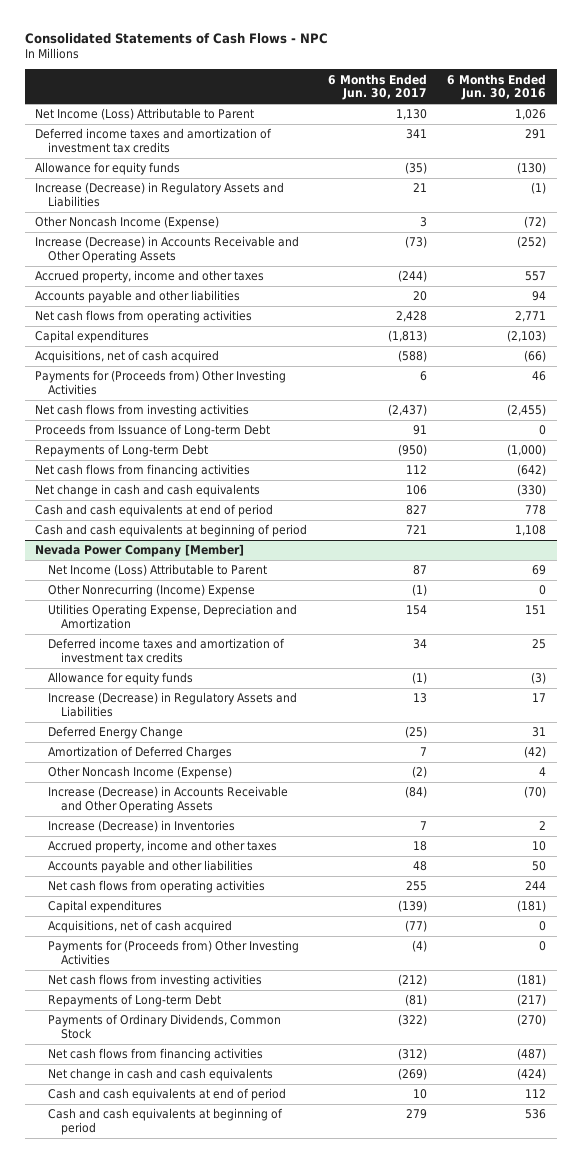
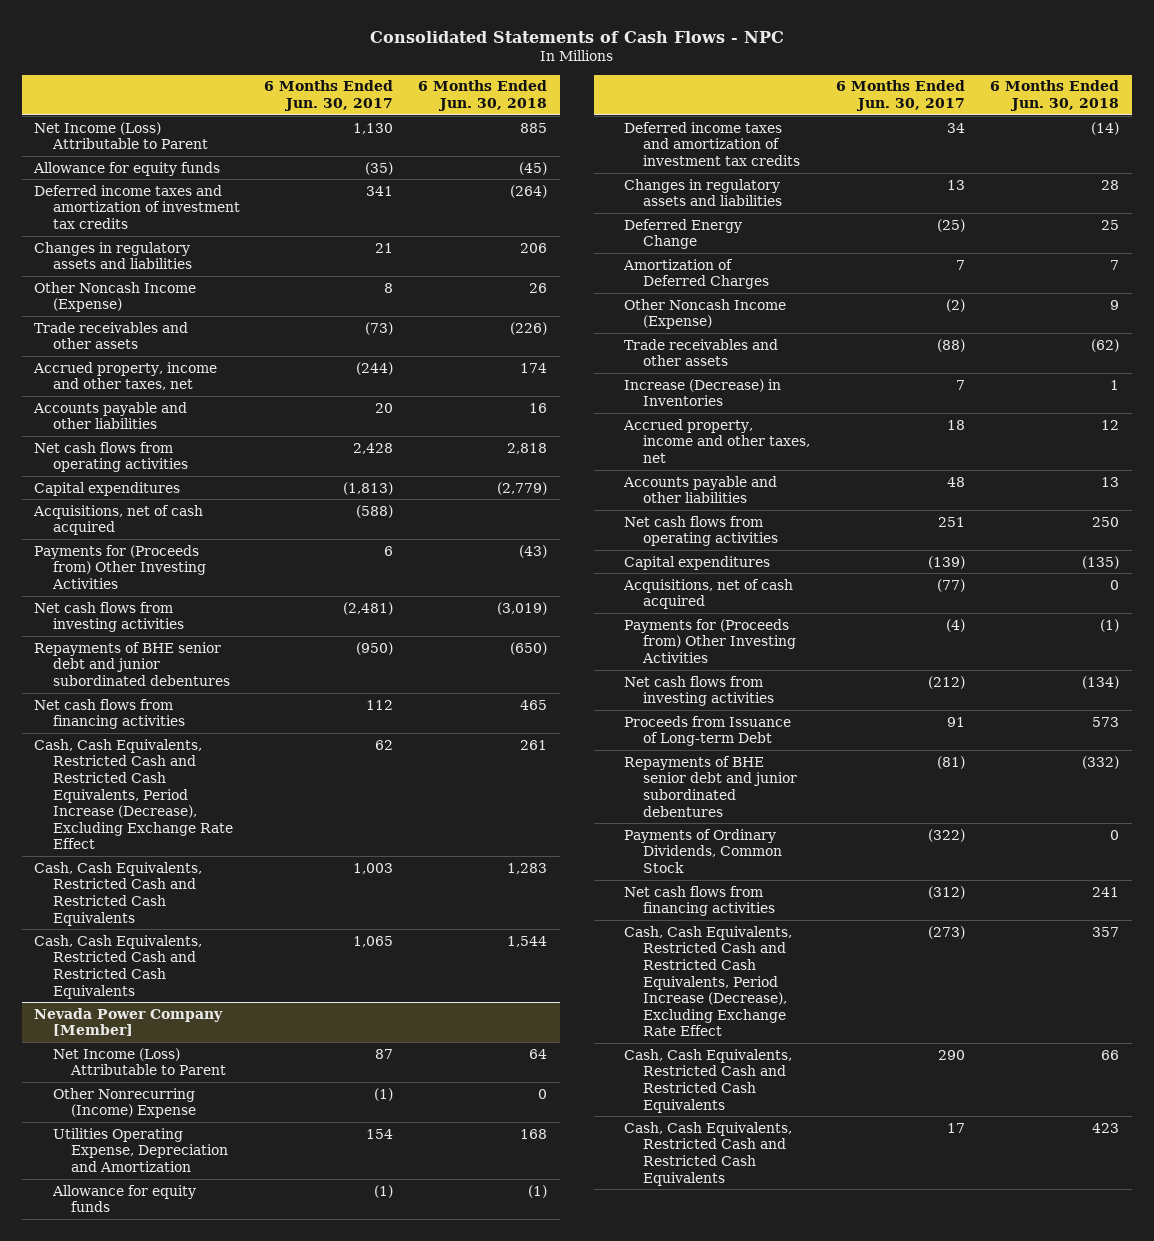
[447,73,547,101] 6 Months Ended Jun. 30, 2016 -> none
none -> [418,80,548,111] 6 Months Ended Jun. 30, 2018
[35,128,273,153] Deferred income taxes and amortization of investment tax credits -> [34,184,240,229] Deferred income taxes and amortization of investment tax credits
[35,182,285,207] Increase (Decrease) in Regulatory Assets and Liabilities -> [34,241,192,270] Changes in regulatory assets and liabilities
[419,217,427,228] 3 -> [384,282,394,293] 8
[35,236,300,263] Increase (Decrease) in Accounts Receivable and Other Operating Assets -> [34,321,189,350] Trade receivables and other assets
[35,270,265,284] Accrued property, income and other taxes -> [33,361,218,391] Accrued property, income and other taxes, net
[35,424,271,438] Proceeds from Issuance of Long-term Debt -> none
[387,404,427,417] (2,437) -> [343,601,394,615] (2,481)
[35,444,209,458] Repayments of Long-term Debt -> [34,641,230,686] Repayments of BHE senior debt and junior subordinated debentures
[35,484,261,498] Net change in cash and cash equivalents -> none
[35,504,274,518] Cash and cash equivalents at end of period -> none
[35,524,308,538] Cash and cash equivalents at beginning of period -> none
none -> [34,738,233,850] Cash, Cash Equivalents, Restricted Cash and Restricted Cash Equivalents, Period Increase (Decrease), Excluding Exchange Rate Effect
none -> [34,861,203,926] Cash, Cash Equivalents, Restricted Cash and Restricted Cash Equivalents
none -> [34,934,203,999] Cash, Cash Equivalents, Restricted Cash and Restricted Cash Equivalents
[47,638,285,663] Deferred income taxes and amortization of investment tax credits -> [624,121,800,166] Deferred income taxes and amortization of investment tax credits
[47,692,297,717] Increase (Decrease) in Regulatory Assets and Liabilities -> [624,178,782,207] Changes in regulatory assets and liabilities
[47,786,288,813] Increase (Decrease) in Accounts Receivable and Other Operating Assets -> [624,338,779,367] Trade receivables and other assets
[404,786,427,799] (84) -> [937,338,966,352] (88)
[47,840,277,854] Accrued property, income and other taxes -> [623,418,810,463] Accrued property, income and other taxes, net
[405,881,427,892] 255 -> [938,516,966,527] 251
none -> [624,715,792,747] Proceeds from Issuance of Long-term Debt
[47,994,221,1008] Repayments of Long-term Debt -> [624,755,797,817] Repayments of BHE senior debt and junior subordinated debentures
[47,1068,273,1082] Net change in cash and cash equivalents -> none
[47,1088,286,1102] Cash and cash equivalents at end of period -> none
[47,1108,283,1135] Cash and cash equivalents at beginning of period -> none
none -> [624,925,793,1037] Cash, Cash Equivalents, Restricted Cash and Restricted Cash Equivalents, Period Increase (Decrease), Excluding Exchange Rate Effect
none -> [624,1048,793,1113] Cash, Cash Equivalents, Restricted Cash and Restricted Cash Equivalents
none -> [624,1121,793,1186] Cash, Cash Equivalents, Restricted Cash and Restricted Cash Equivalents

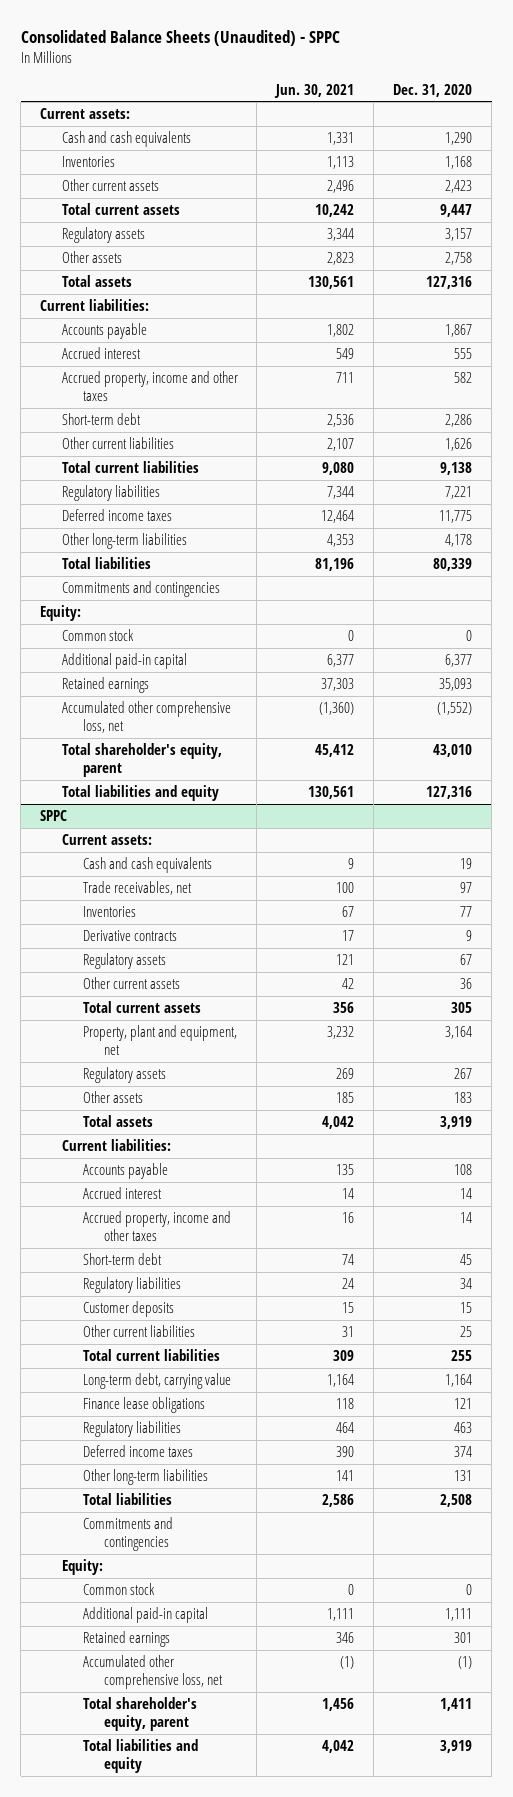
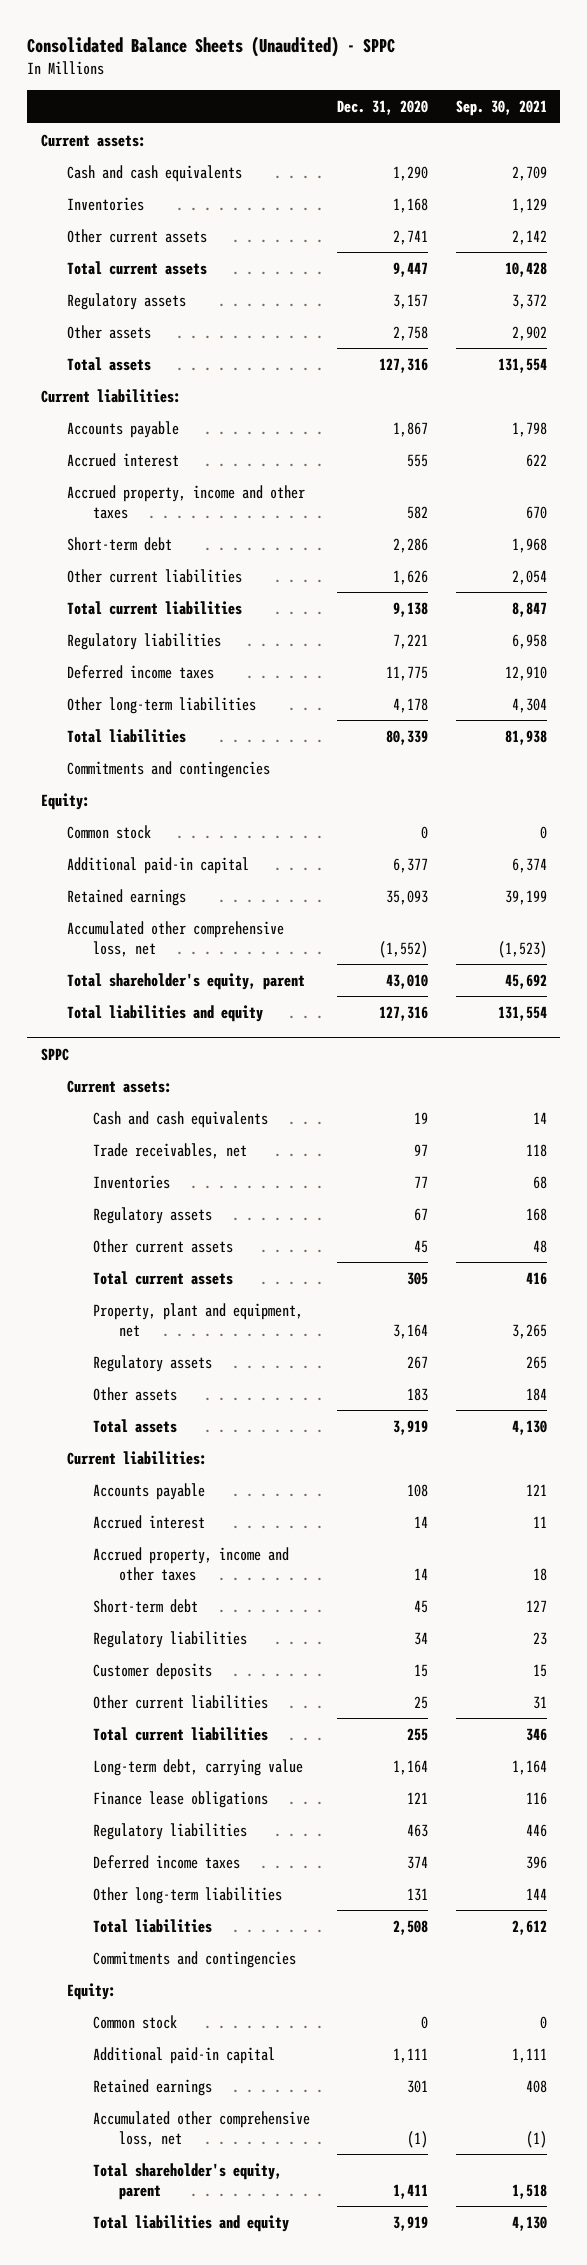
[274,83,355,98] Jun. 30, 2021 -> none
none -> [455,100,547,117] Sep. 30, 2021
[445,180,473,194] 2,423 -> [393,229,429,245] 2,741
[82,930,177,942] Derivative contracts -> none
[460,978,473,990] 36 -> [414,1239,429,1253] 45

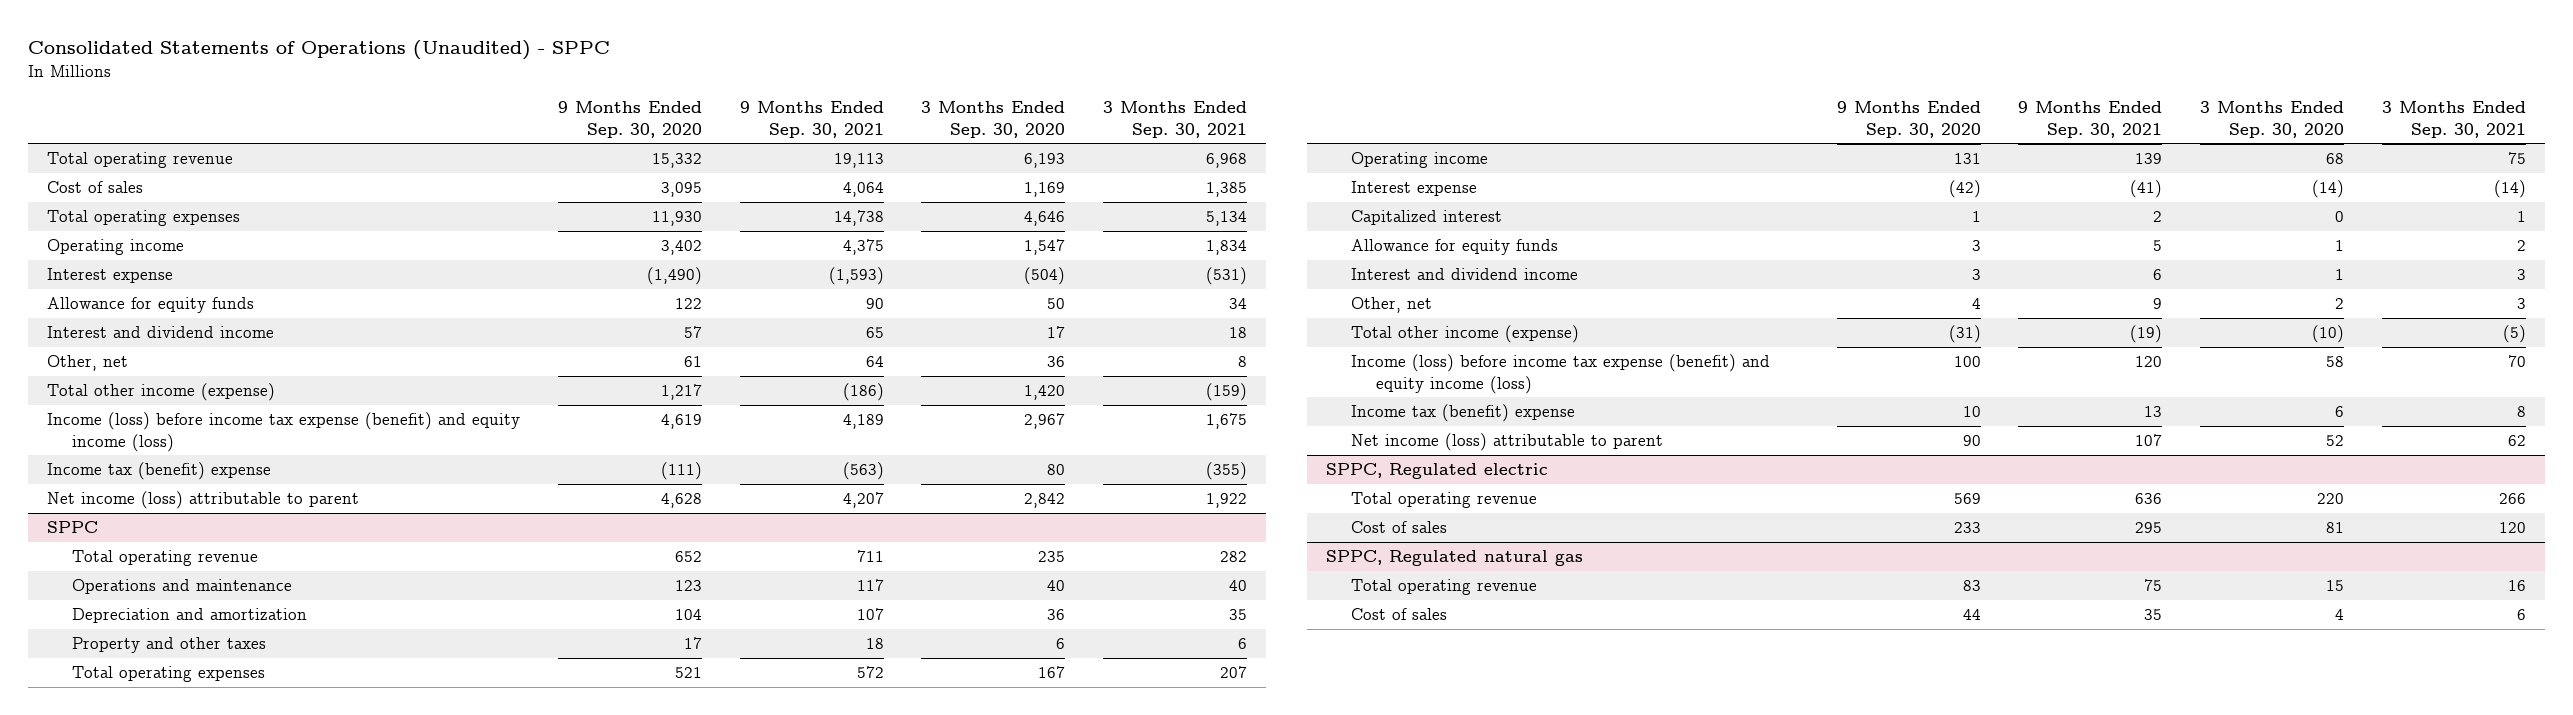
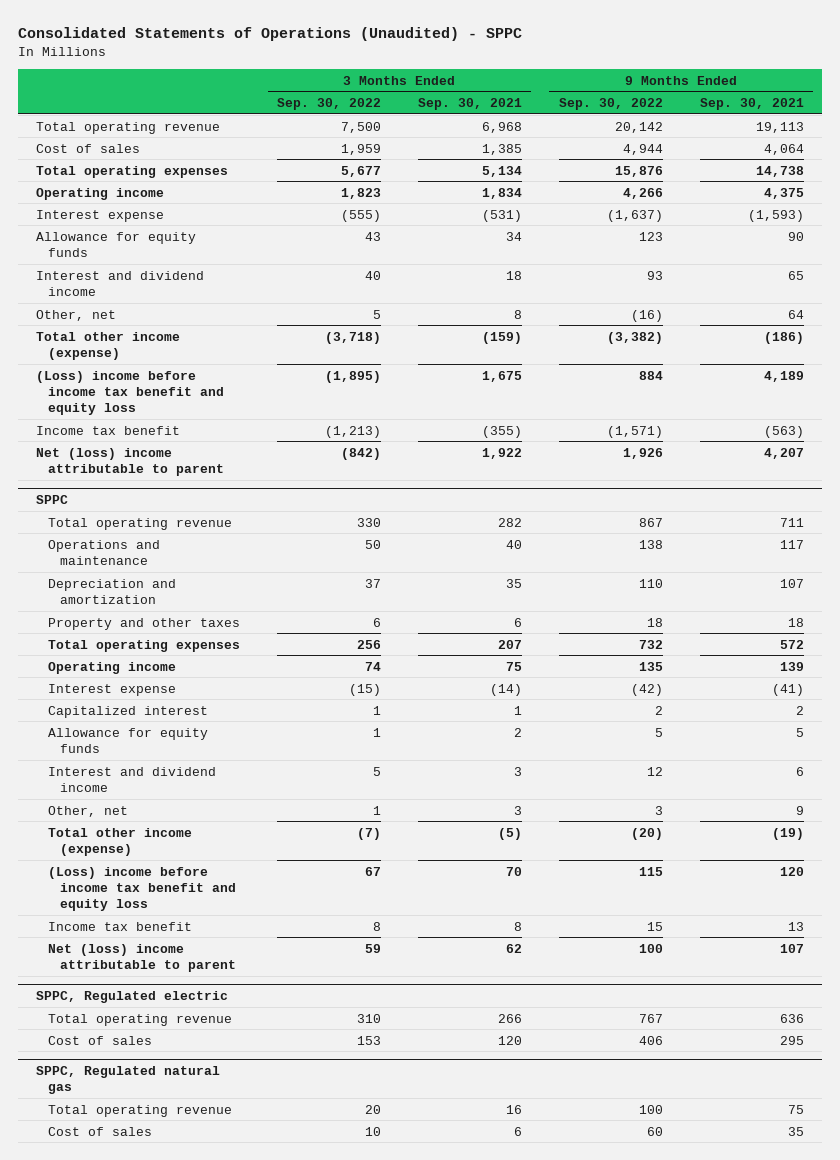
[557,101,702,138] 9 Months Ended Sep. 30, 2020 -> none
[921,101,1066,138] 3 Months Ended Sep. 30, 2020 -> none
none -> [276,98,381,111] Sep. 30, 2022
none -> [558,98,663,111] Sep. 30, 2022
[47,412,521,452] Income (loss) before income tax expense (benefit) and equity income (loss) -> [36,370,224,416] (Loss) income before income tax benefit and equity loss
[47,462,272,481] Income tax (benefit) expense -> [36,425,181,435] Income tax benefit
[47,491,360,510] Net income (loss) attributable to parent -> [36,447,224,476] Net (loss) income attributable to parent
[1351,354,1771,394] Income (loss) before income tax expense (benefit) and equity income (loss) -> [47,866,236,912] (Loss) income before income tax benefit and equity loss
[1351,404,1576,423] Income tax (benefit) expense -> [47,921,192,931] Income tax benefit
[1351,433,1664,452] Net income (loss) attributable to parent -> [47,943,236,972] Net (loss) income attributable to parent

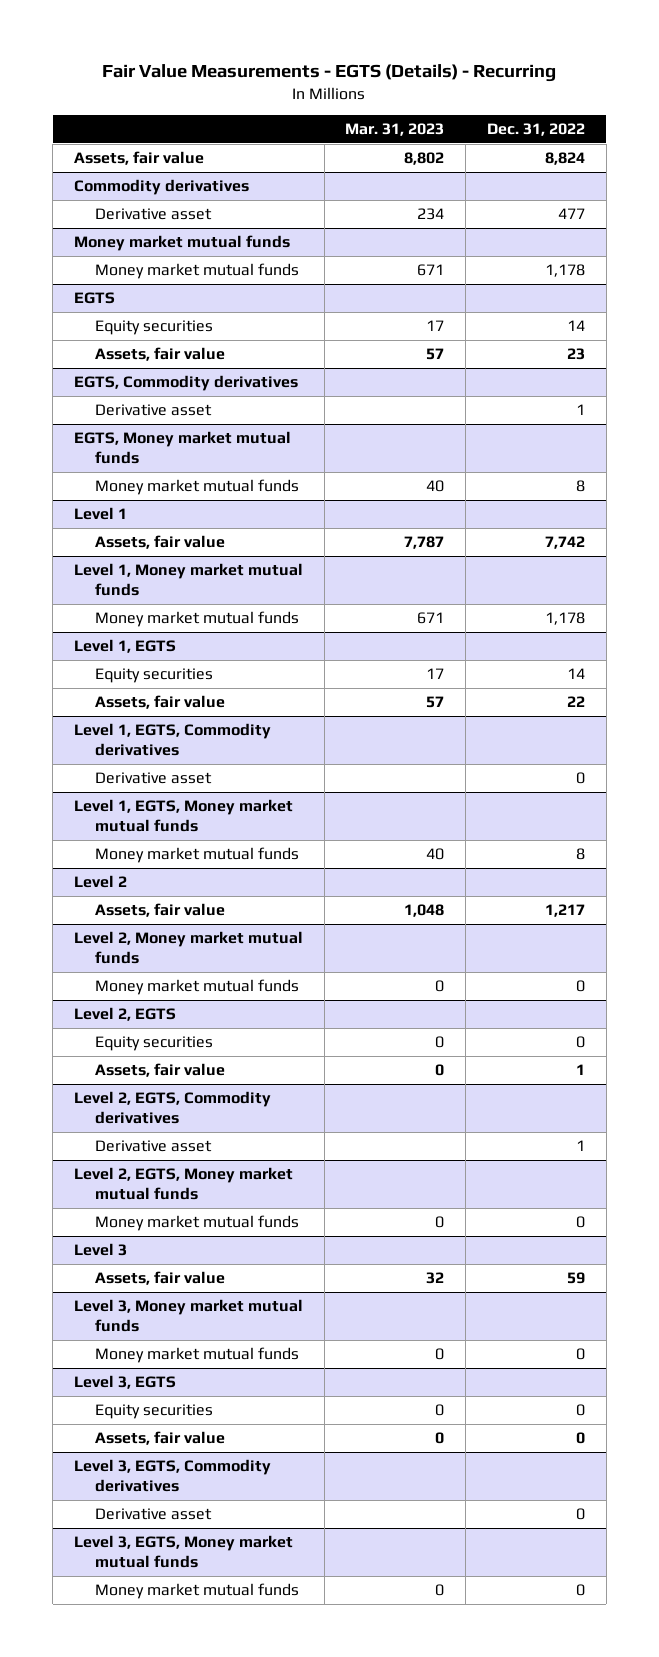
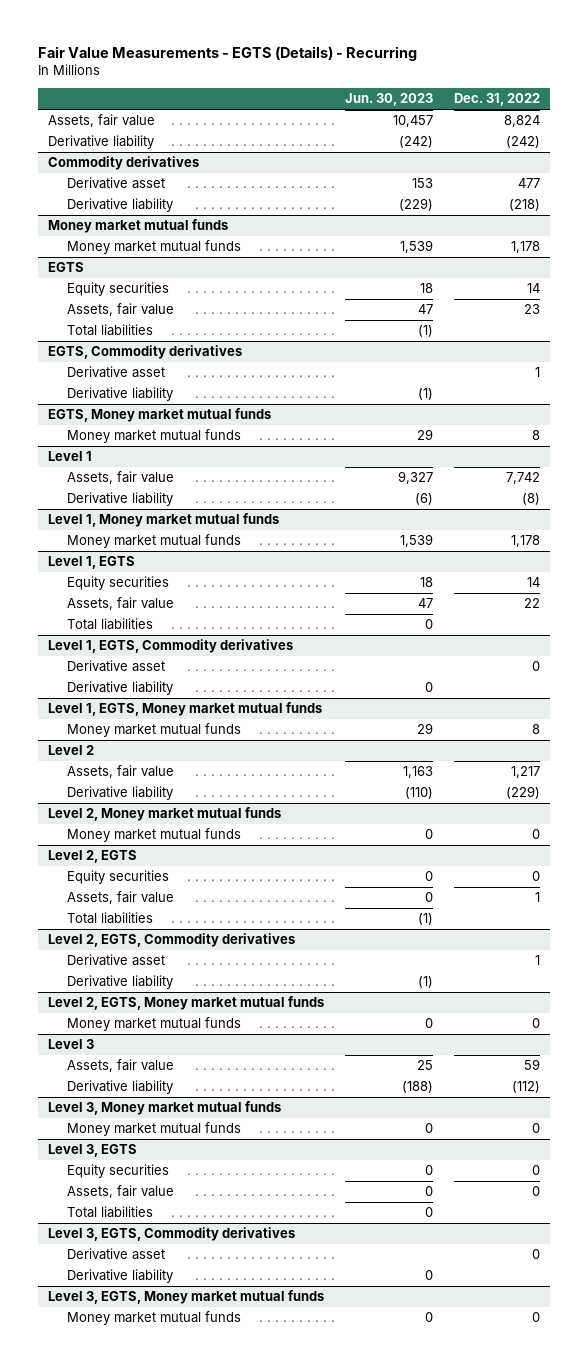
[345,123,445,137] Mar. 31, 2023 -> none
none -> [344,93,433,107] Jun. 30, 2023
none -> [48,135,155,150] Derivative liability
none -> [67,198,174,213] Derivative liability
none -> [67,324,154,337] Total liabilities
none -> [67,387,174,402] Derivative liability
none -> [67,492,174,507] Derivative liability
none -> [67,618,154,631] Total liabilities
none -> [67,681,174,696] Derivative liability
none -> [67,786,174,801] Derivative liability
none -> [67,912,154,925] Total liabilities
none -> [67,975,174,990] Derivative liability
none -> [67,1080,174,1095] Derivative liability
none -> [67,1206,154,1219] Total liabilities
none -> [67,1269,174,1284] Derivative liability

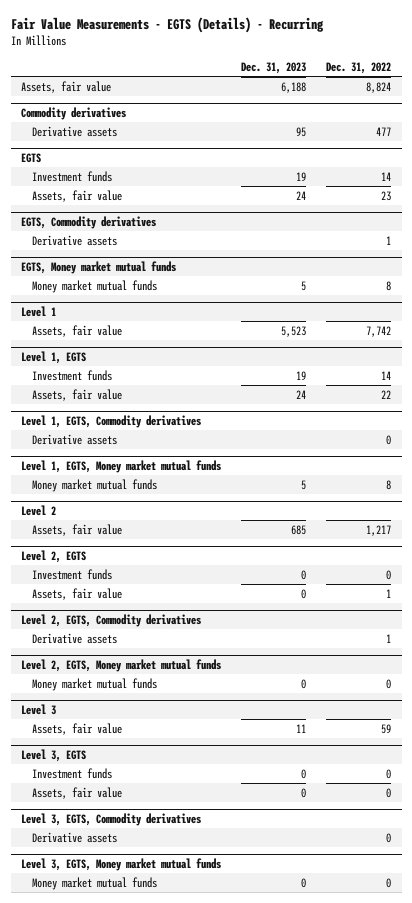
[344,93,433,107] Jun. 30, 2023 -> none
none -> [241,61,307,74] Dec. 31, 2023
[48,135,155,150] Derivative liability -> none
[67,198,174,213] Derivative liability -> none
[48,219,229,234] Money market mutual funds -> none
[67,240,242,255] Money market mutual funds -> none
[67,177,166,190] Derivative asset -> [31,125,117,137] Derivative assets
[67,282,170,297] Equity securities -> none
none -> [31,170,112,182] Investment funds
[67,324,154,337] Total liabilities -> none
[67,387,174,402] Derivative liability -> none
[67,366,166,379] Derivative asset -> [31,234,117,246] Derivative assets
[67,492,174,507] Derivative liability -> none
[48,513,280,528] Level 1, Money market mutual funds -> none
[67,534,242,549] Money market mutual funds -> none
[67,576,170,591] Equity securities -> none
none -> [31,369,112,381] Investment funds
[67,618,154,631] Total liabilities -> none
[67,681,174,696] Derivative liability -> none
[67,660,166,673] Derivative asset -> [31,433,117,445] Derivative assets
[67,786,174,801] Derivative liability -> none
[48,807,282,822] Level 2, Money market mutual funds -> none
[67,828,242,843] Money market mutual funds -> none
[67,870,170,885] Equity securities -> none
none -> [31,568,112,580] Investment funds
[67,912,154,925] Total liabilities -> none
[67,975,174,990] Derivative liability -> none
[67,954,166,967] Derivative asset -> [31,632,117,644] Derivative assets
[67,1080,174,1095] Derivative liability -> none
[48,1101,282,1116] Level 3, Money market mutual funds -> none
[67,1122,242,1137] Money market mutual funds -> none
[67,1164,170,1179] Equity securities -> none
none -> [31,767,112,779] Investment funds
[67,1206,154,1219] Total liabilities -> none
[67,1269,174,1284] Derivative liability -> none
[67,1248,166,1261] Derivative asset -> [31,831,117,843] Derivative assets

